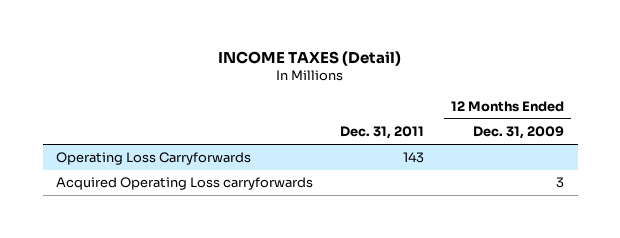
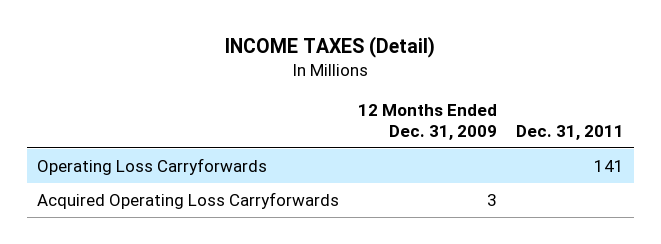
[403,152,425,164] 143 -> [594,160,625,173] 141
[56,177,314,191] Acquired Operating Loss carryforwards -> [36,192,339,210] Acquired Operating Loss Carryforwards

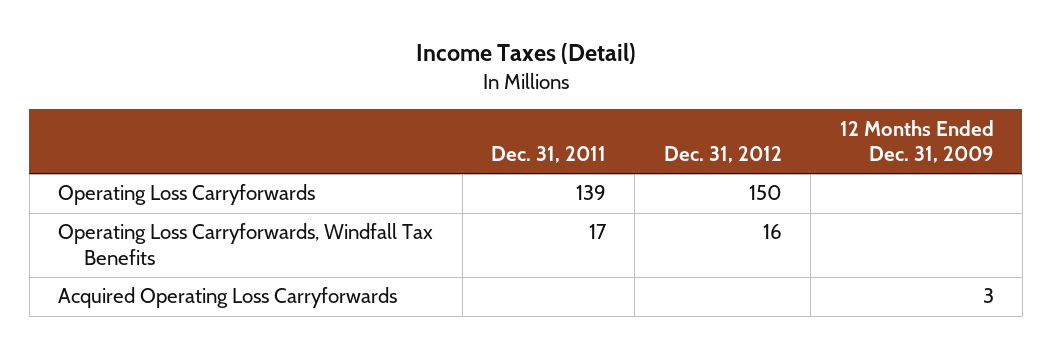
[225,35,436,58] INCOME TAXES (Detail) -> [415,43,636,65] Income Taxes (Detail)
none -> [663,146,782,164] Dec. 31, 2012
[594,160,625,173] 141 -> [576,185,607,201] 139
none -> [58,223,434,265] Operating Loss Carryforwards, Windfall Tax Benefits

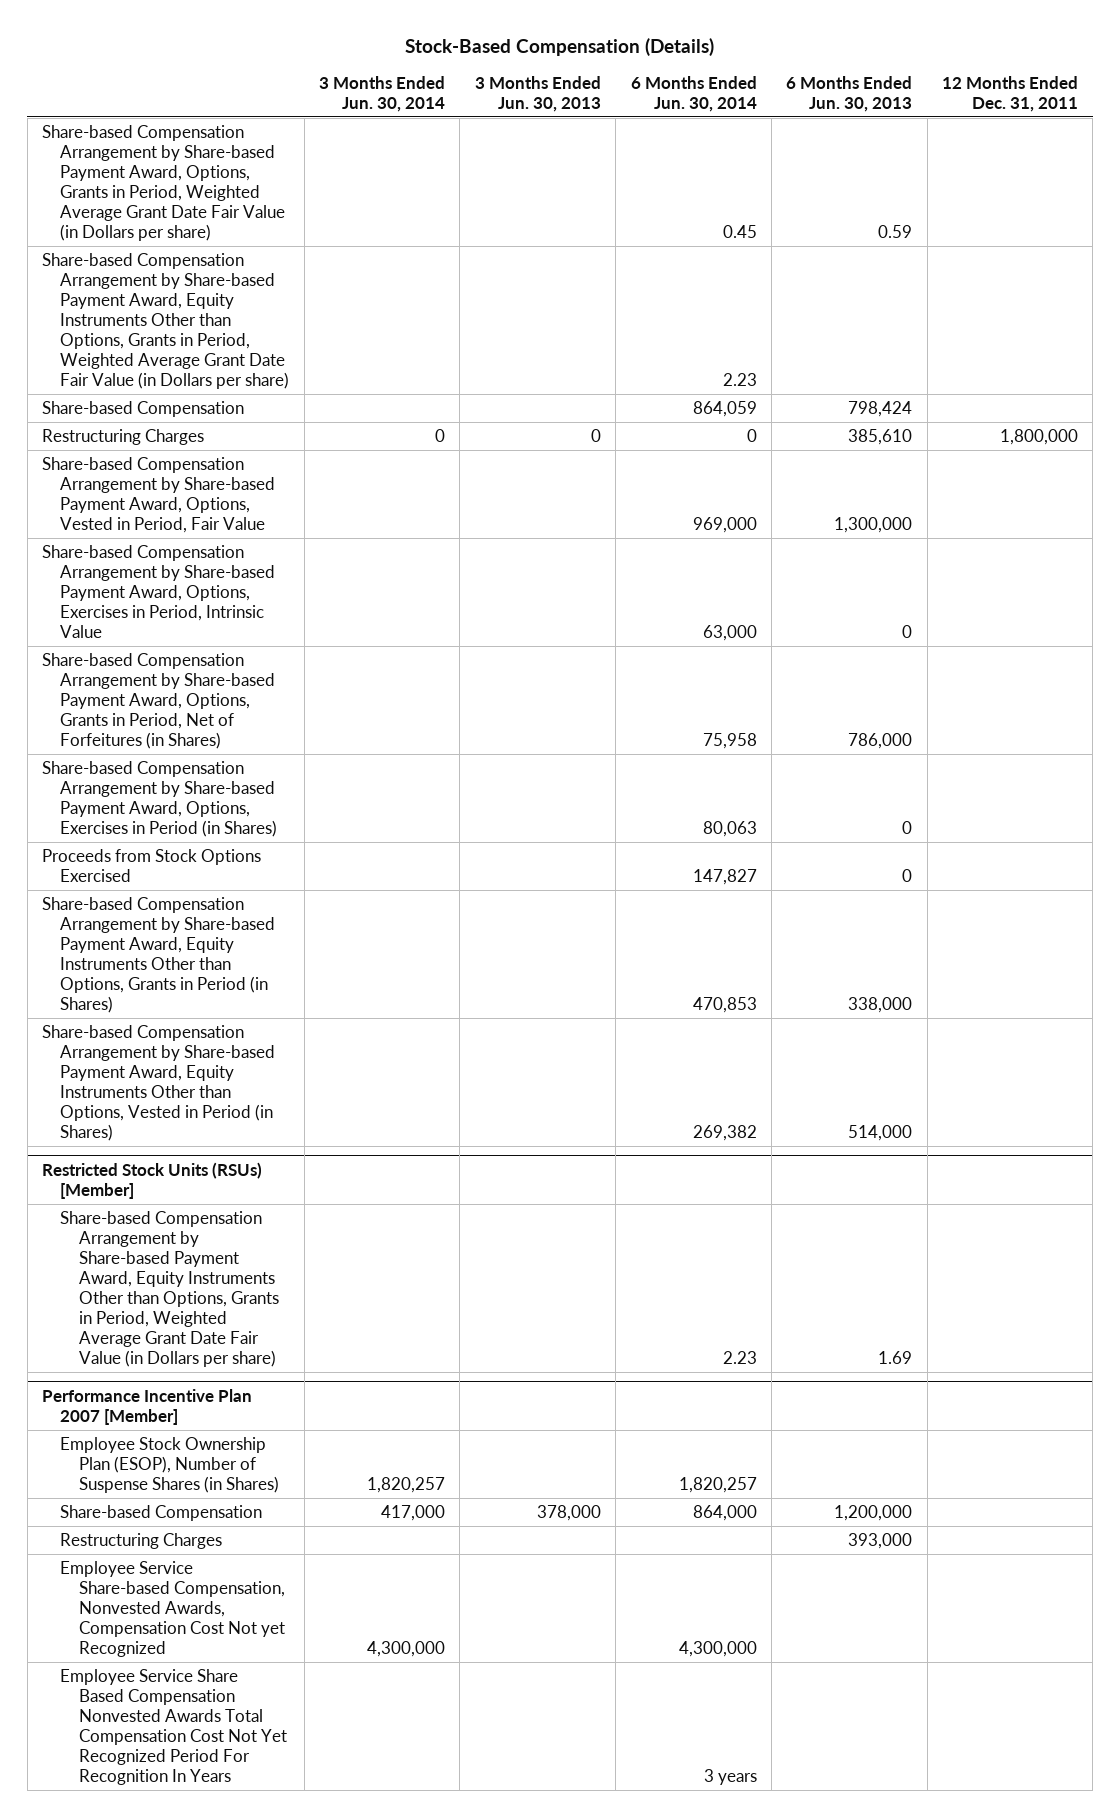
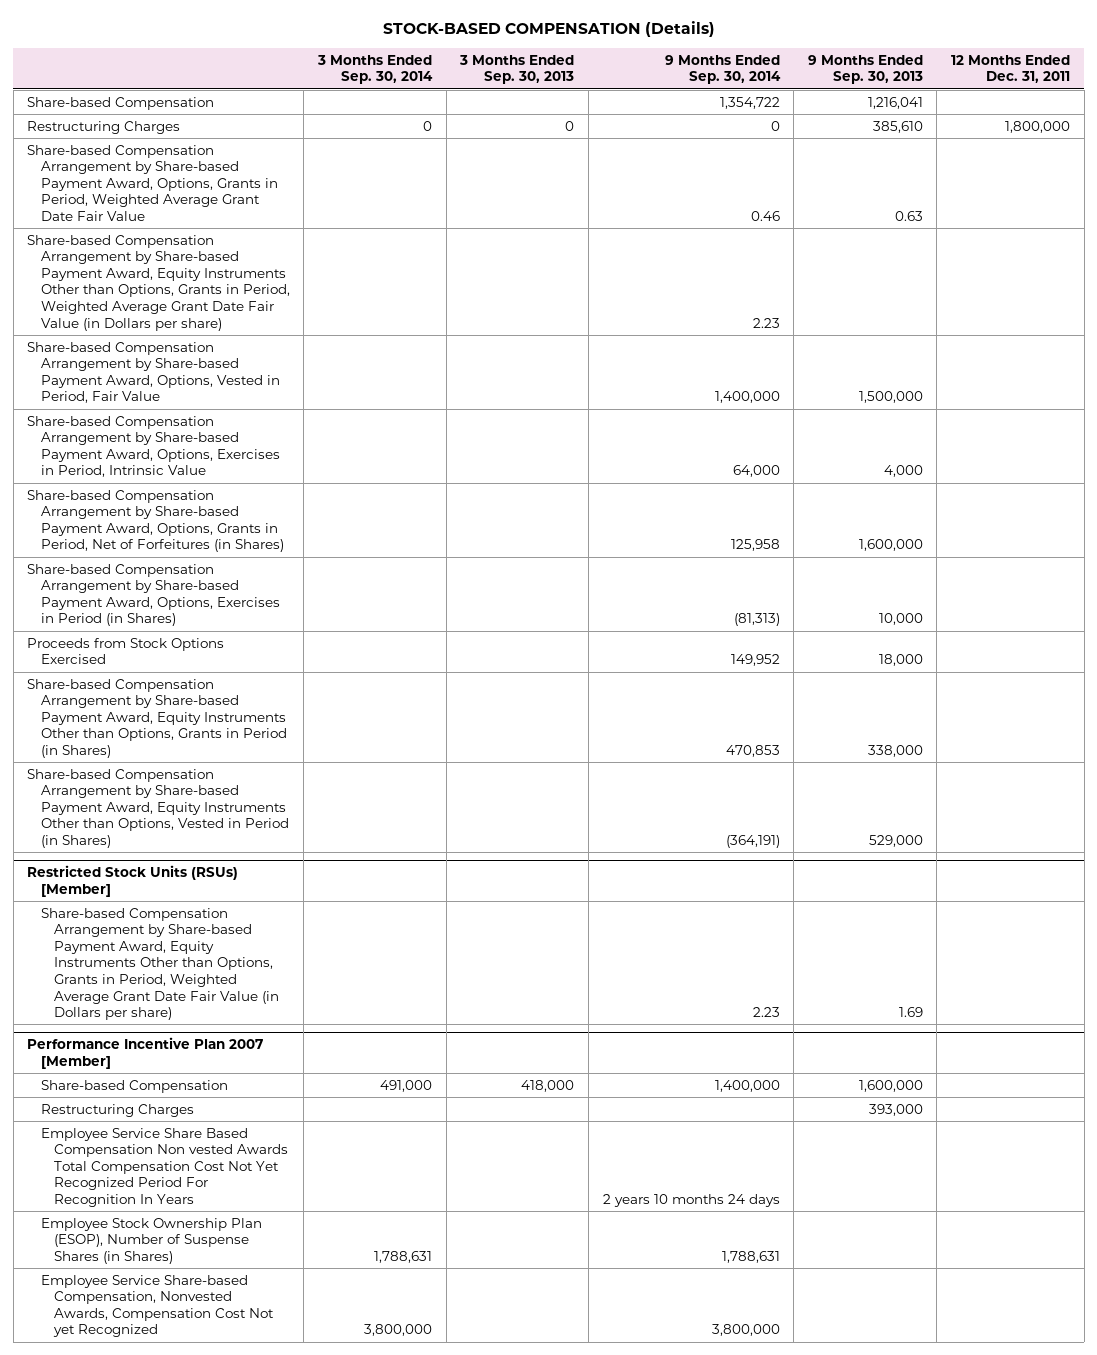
[404,37,714,56] Stock-Based Compensation (Details) -> [382,21,715,38] STOCK-BASED COMPENSATION (Details)
[319,75,446,112] 3 Months Ended Jun. 30, 2014 -> none
[474,75,601,112] 3 Months Ended Jun. 30, 2013 -> none
[630,75,757,112] 6 Months Ended Jun. 30, 2014 -> none
[786,75,913,112] 6 Months Ended Jun. 30, 2013 -> none
none -> [317,54,434,85] 3 Months Ended Sep. 30, 2014
none -> [459,54,575,85] 3 Months Ended Sep. 30, 2013
none -> [664,54,781,85] 9 Months Ended Sep. 30, 2014
none -> [807,54,923,85] 9 Months Ended Sep. 30, 2013
[41,124,286,241] Share-based Compensation Arrangement by Share-based Payment Award, Options, Grants in Period, Weighted Average Grant Date Fair Value (in Dollars per share) -> none
none -> [27,144,278,222] Share-based Compensation Arrangement by Share-based Payment Award, Options, Grants in Period, Weighted Average Grant Date Fair Value
[41,252,290,389] Share-based Compensation Arrangement by Share-based Payment Award, Equity Instruments Other than Options, Grants in Period, Weighted Average Grant Date Fair Value (in Dollars per share) -> [27,234,290,331] Share-based Compensation Arrangement by Share-based Payment Award, Equity Instruments Other than Options, Grants in Period, Weighted Average Grant Date Fair Value (in Dollars per share)
none -> [40,1127,289,1208] Employee Service Share Based Compensation Non vested Awards Total Compensation Cost Not Yet Recognized Period For Recognition In Years
[60,1436,279,1493] Employee Stock Ownership Plan (ESOP), Number of Suspense Shares (in Shares) -> [40,1217,262,1264] Employee Stock Ownership Plan (ESOP), Number of Suspense Shares (in Shares)
[60,1668,287,1785] Employee Service Share Based Compensation Nonvested Awards Total Compensation Cost Not Yet Recognized Period For Recognition In Years -> none

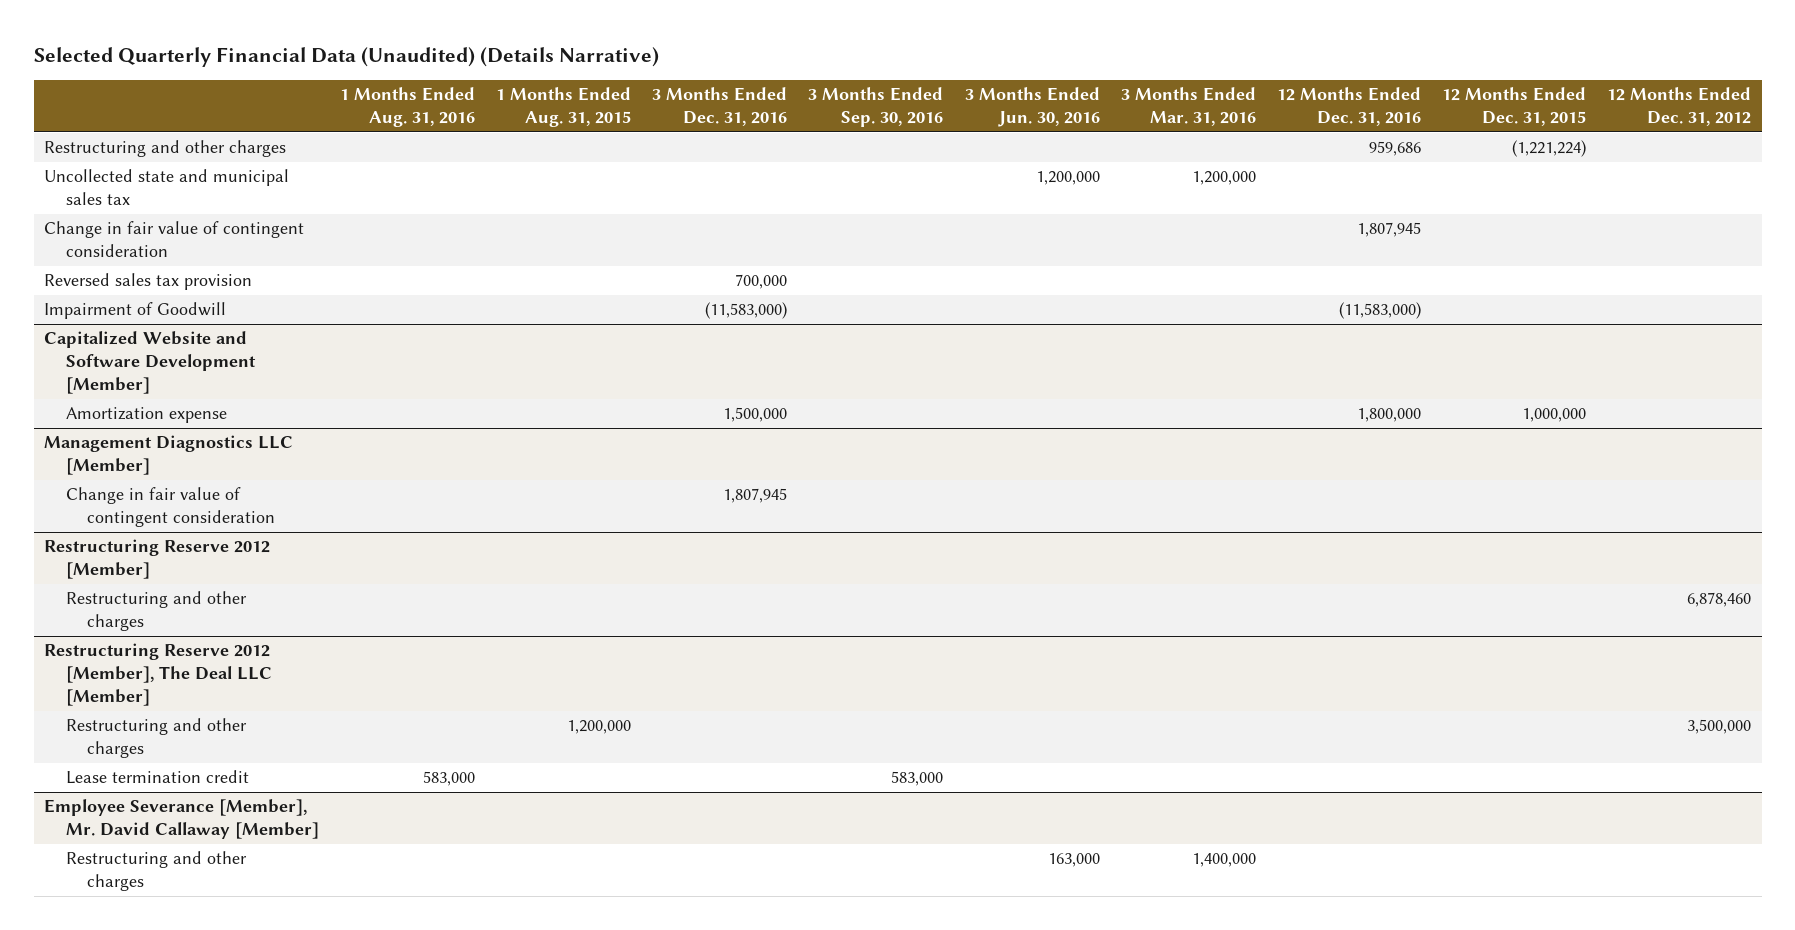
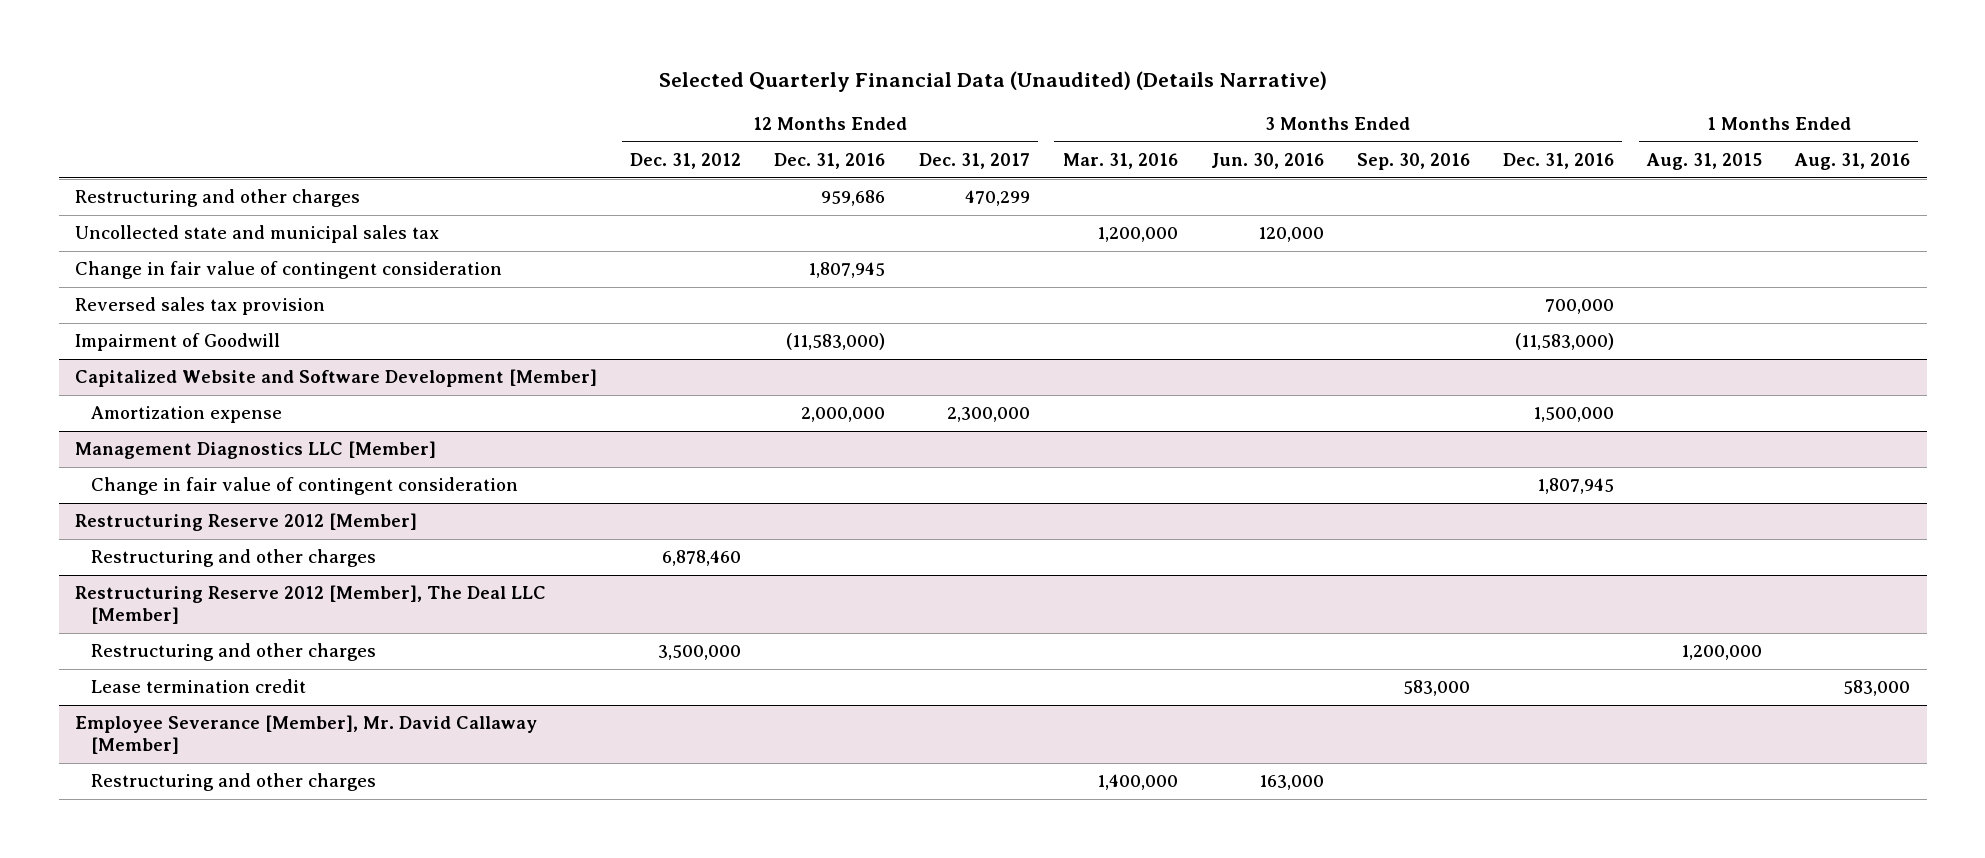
[1442,87,1587,127] 12 Months Ended Dec. 31, 2015 -> none
none -> [918,152,1030,169] Dec. 31, 2017
[1035,171,1100,186] 1,200,000 -> [1257,227,1324,243] 120,000
[1356,408,1421,423] 1,800,000 -> [801,407,886,423] 2,000,000

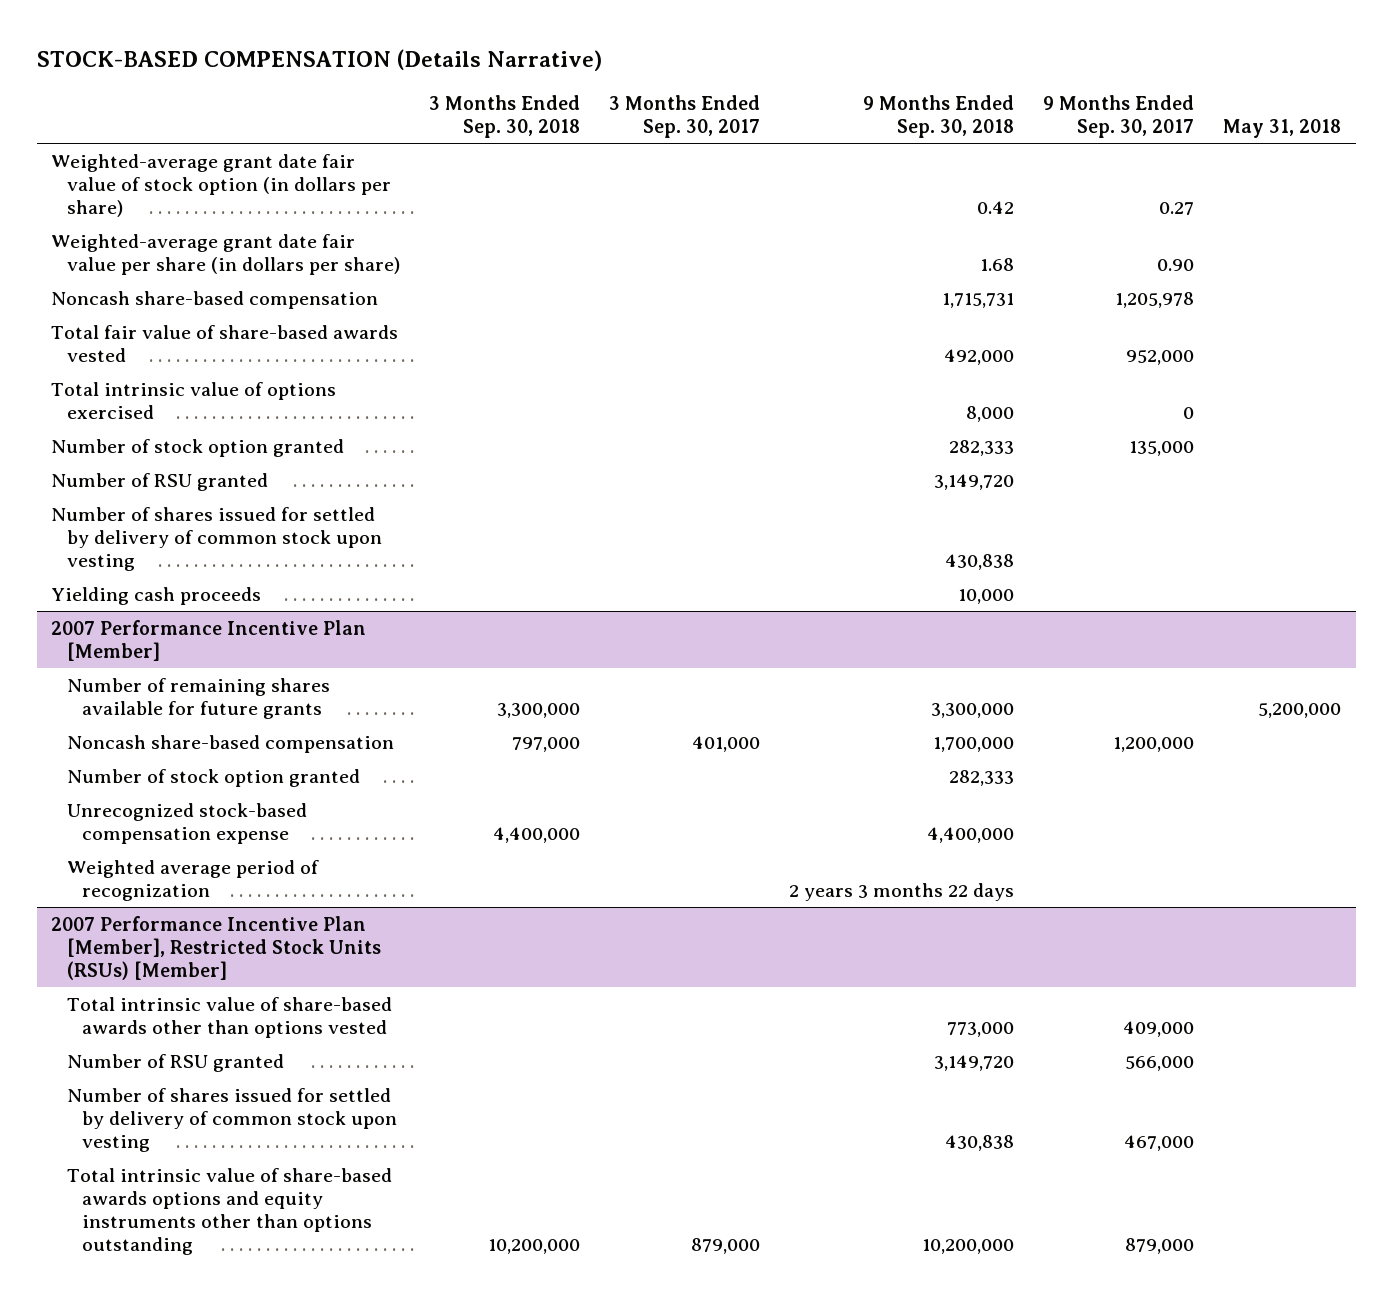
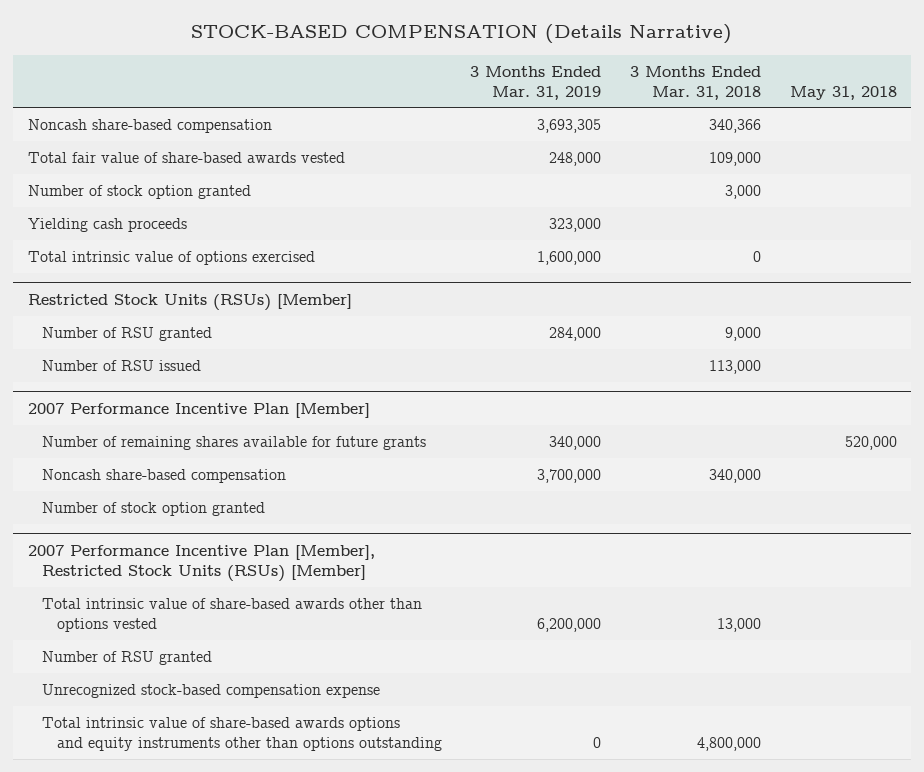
[428,94,580,139] 3 Months Ended Sep. 30, 2018 -> none
[608,94,760,139] 3 Months Ended Sep. 30, 2017 -> none
[863,94,1015,139] 9 Months Ended Sep. 30, 2018 -> none
[1043,94,1195,139] 9 Months Ended Sep. 30, 2017 -> none
none -> [470,65,602,100] 3 Months Ended Mar. 31, 2019
none -> [629,65,761,100] 3 Months Ended Mar. 31, 2018
[51,153,391,218] Weighted-average grant date fair value of stock option (in dollars per share) -> none
[51,233,400,275] Weighted-average grant date fair value per share (in dollars per share) -> none
[51,472,269,491] Number of RSU granted -> none
[51,506,382,572] Number of shares issued for settled by delivery of common stock upon vesting -> none
[51,381,337,419] Total intrinsic value of options exercised -> [27,251,315,266] Total intrinsic value of options exercised
none -> [27,293,352,311] Restricted Stock Units (RSUs) [Member]
none -> [42,327,213,342] Number of RSU granted
none -> [42,360,202,372] Number of RSU issued
[1258,702,1342,718] 5,200,000 -> [844,436,897,451] 520,000
[66,802,307,844] Unrecognized stock-based compensation expense -> none
[66,859,319,901] Weighted average period of recognization -> none
[66,1087,398,1153] Number of shares issued for settled by delivery of common stock upon vesting -> none
none -> [42,684,381,699] Unrecognized stock-based compensation expense

